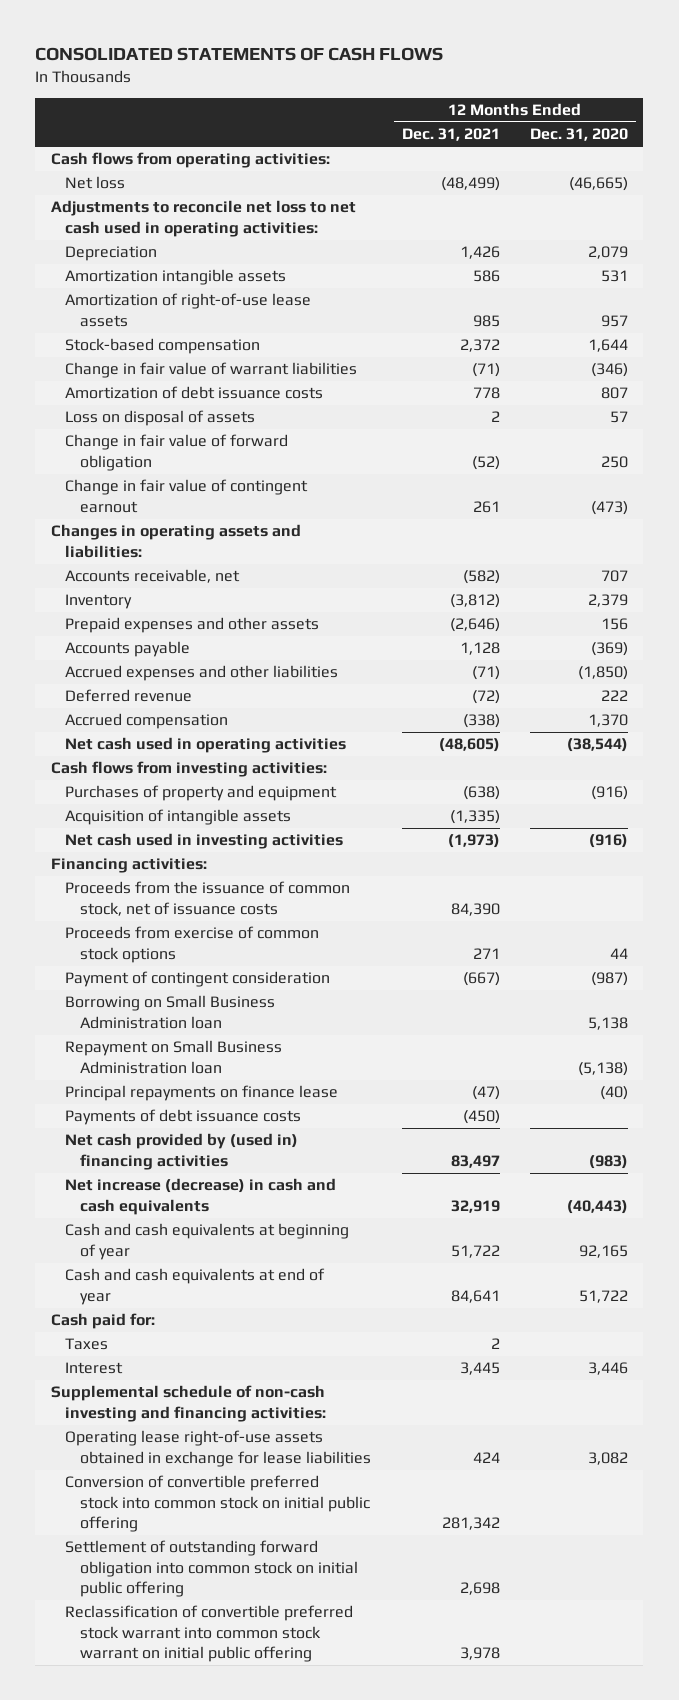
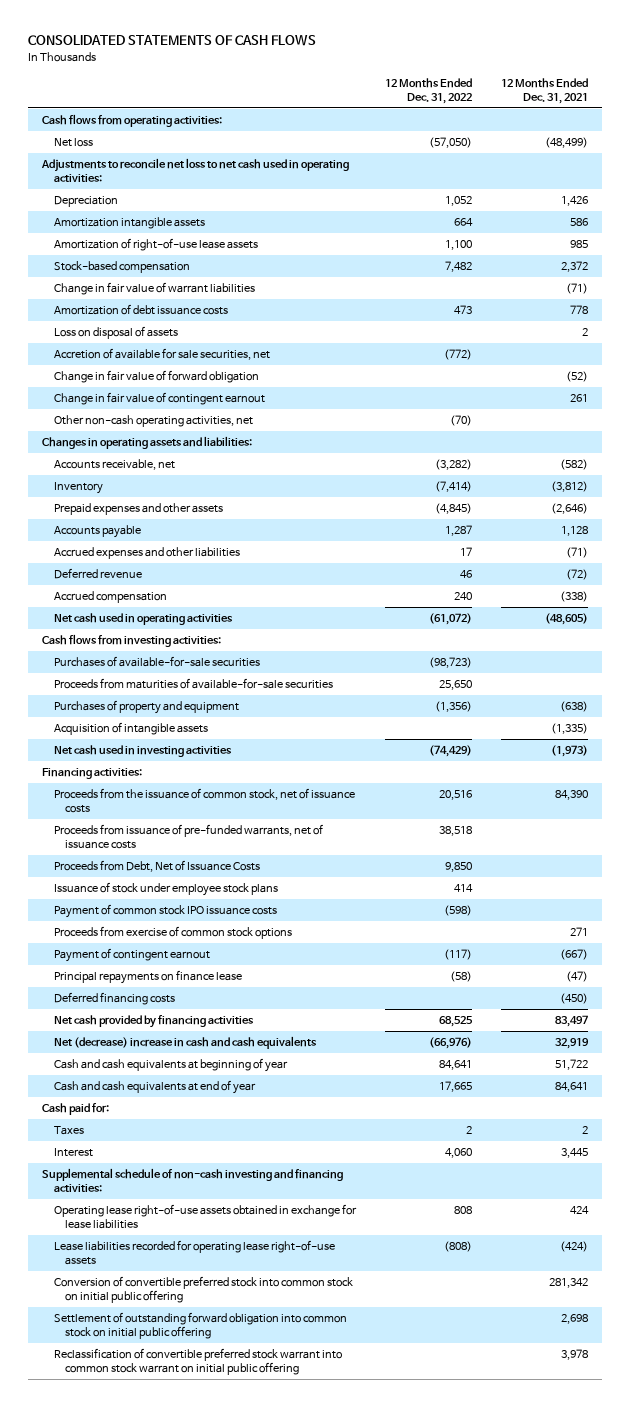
[530,128,629,142] Dec. 31, 2020 -> none
none -> [384,77,472,104] 12 Months Ended Dec. 31, 2022
none -> [53,347,270,360] Accretion of available for sale securities, net
none -> [53,414,253,427] Other non-cash operating activities, net
none -> [53,655,260,667] Purchases of available-for-sale securities
none -> [53,677,333,689] Proceeds from maturities of available-for-sale securities
none -> [53,823,323,850] Proceeds from issuance of pre-funded warrants, net of issuance costs
none -> [53,859,260,872] Proceeds from Debt, Net of Issuance Costs
none -> [53,881,278,896] Issuance of stock under employee stock plans
none -> [53,903,277,918] Payment of common stock IPO issuance costs
[65,995,276,1029] Borrowing on Small Business Administration loan -> none
[65,1040,283,1074] Repayment on Small Business Administration loan -> none
[65,971,331,988] Payment of contingent consideration -> [53,947,210,962] Payment of contingent earnout
[65,1109,302,1126] Payments of debt issuance costs -> none
none -> [53,991,175,1005] Deferred financing costs
[65,1133,299,1170] Net cash provided by (used in) financing activities -> [53,1014,254,1028] Net cash provided by financing activities
[65,1178,337,1215] Net increase (decrease) in cash and cash equivalents -> [53,1035,317,1049] Net (decrease) increase in cash and cash equivalents
none -> [53,1239,335,1266] Lease liabilities recorded for operating lease right-of-use assets

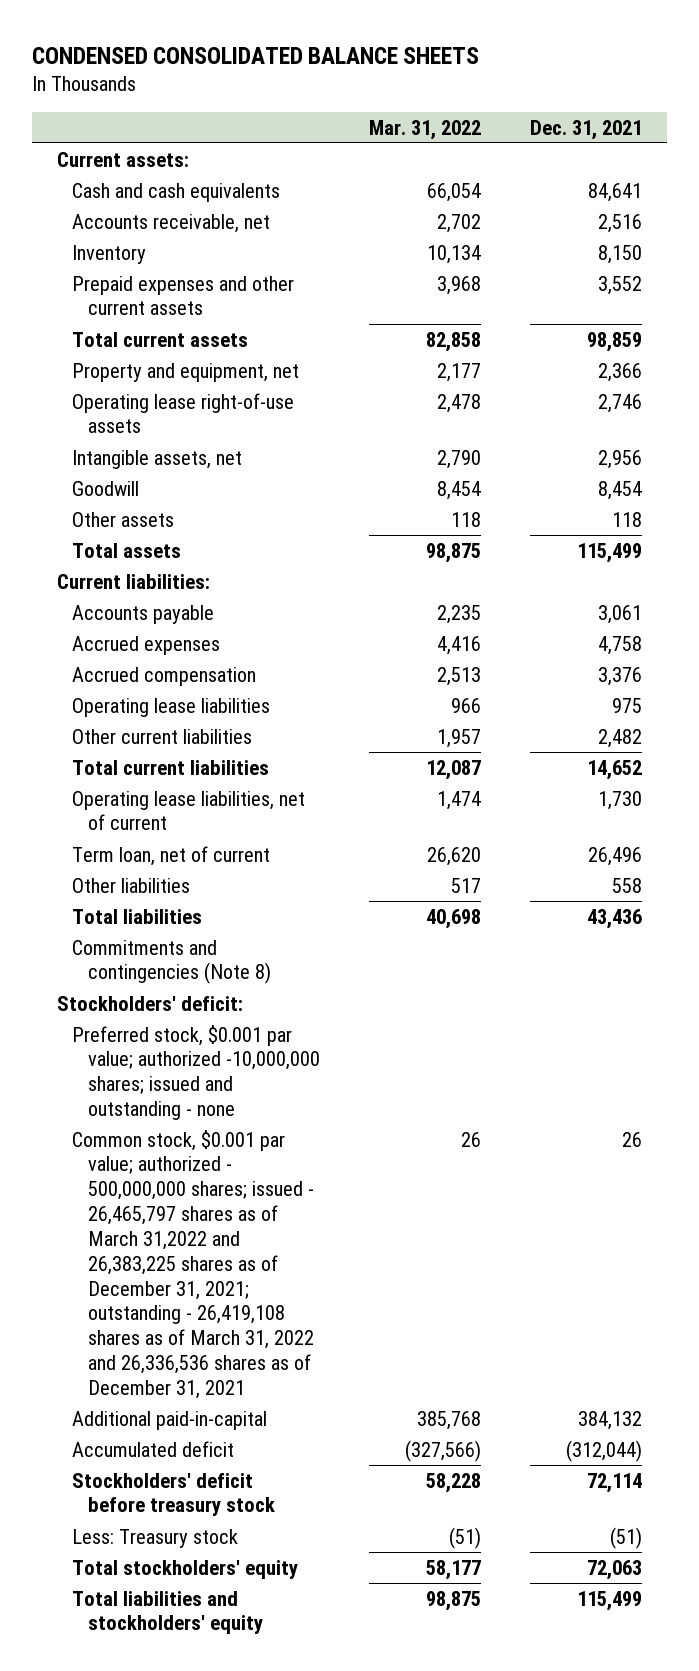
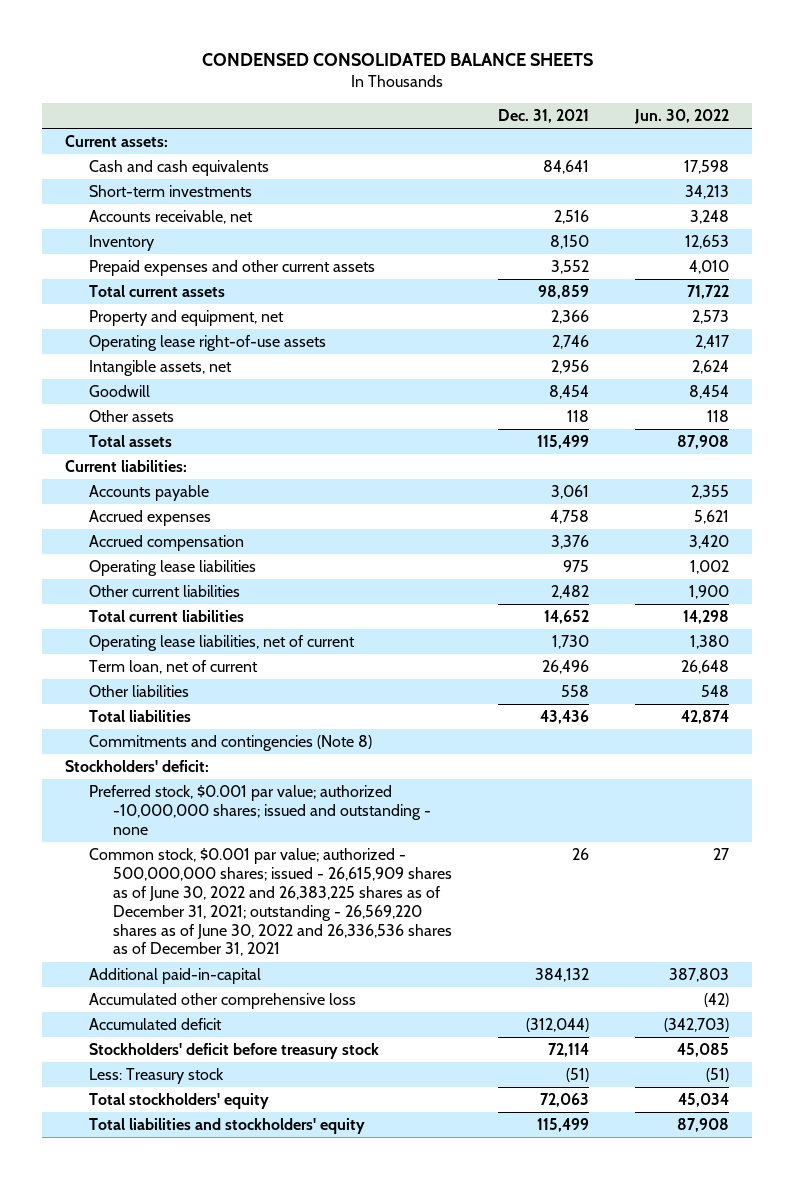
[368,119,481,140] Mar. 31, 2022 -> none
none -> [634,109,730,125] Jun. 30, 2022
none -> [88,185,252,198] Short-term investments
[72,1129,314,1399] Common stock, $0.001 par value; authorized - 500,000,000 shares; issued - 26,465,797 shares as of March 31,2022 and 26,383,225 shares as of December 31, 2021; outstanding - 26,419,108 shares as of March 31, 2022 and 26,336,536 shares as of December 31, 2021 -> [88,848,453,957] Common stock, $0.001 par value; authorized - 500,000,000 shares; issued - 26,615,909 shares as of June 30, 2022 and 26,383,225 shares as of December 31, 2021; outstanding - 26,569,220 shares as of June 30, 2022 and 26,336,536 shares as of December 31, 2021
none -> [88,993,356,1010] Accumulated other comprehensive loss

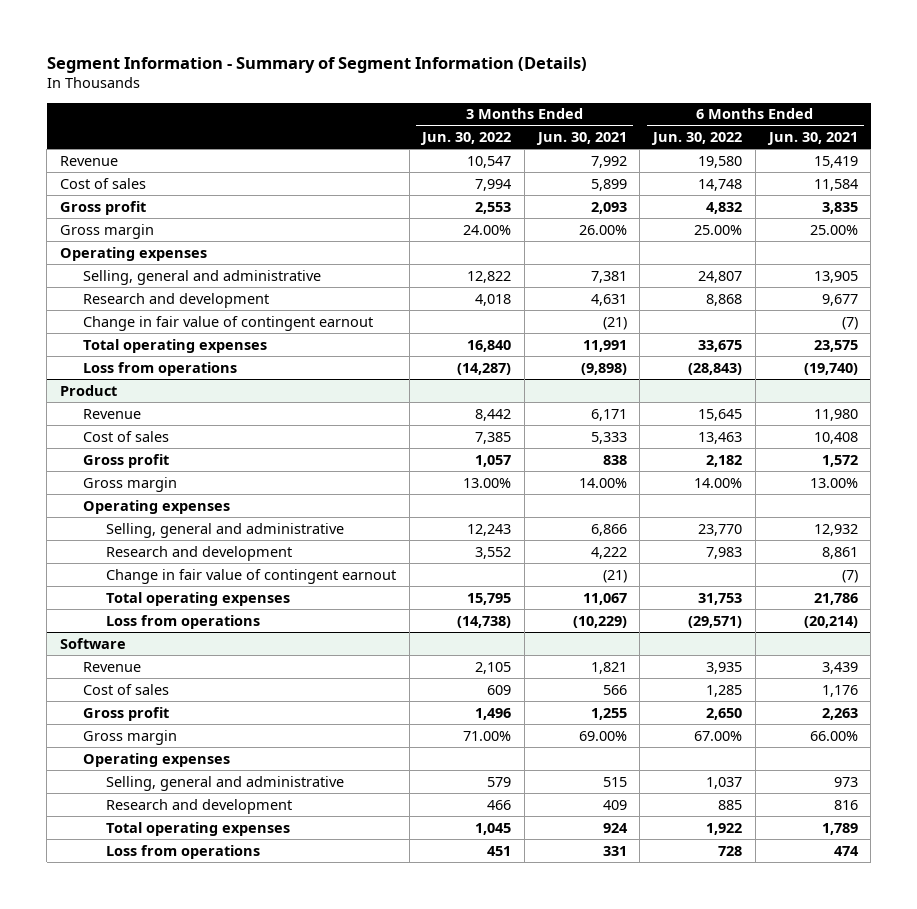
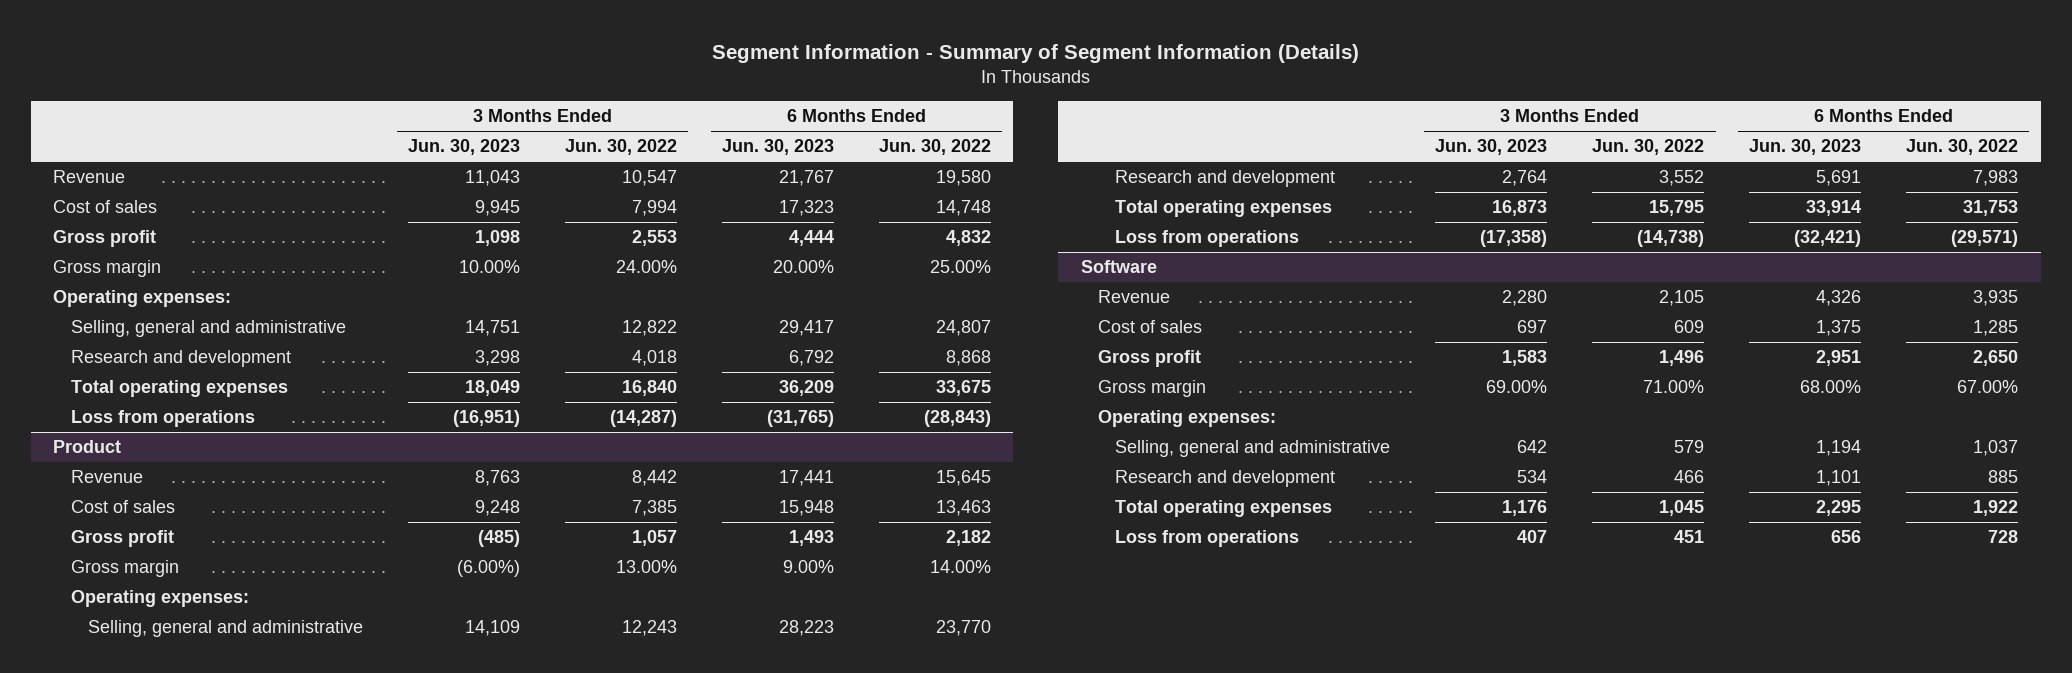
[535,132,627,146] Jun. 30, 2021 -> none
[766,132,858,146] Jun. 30, 2021 -> none
none -> [408,139,521,156] Jun. 30, 2023
none -> [722,139,835,156] Jun. 30, 2023
[59,246,207,261] Operating expenses -> [53,290,232,308] Operating expenses:
[82,315,373,331] Change in fair value of contingent earnout -> none
[82,499,230,514] Operating expenses -> [70,590,249,608] Operating expenses:
[105,568,396,584] Change in fair value of contingent earnout -> none
[82,752,230,767] Operating expenses -> [1098,410,1277,428] Operating expenses:

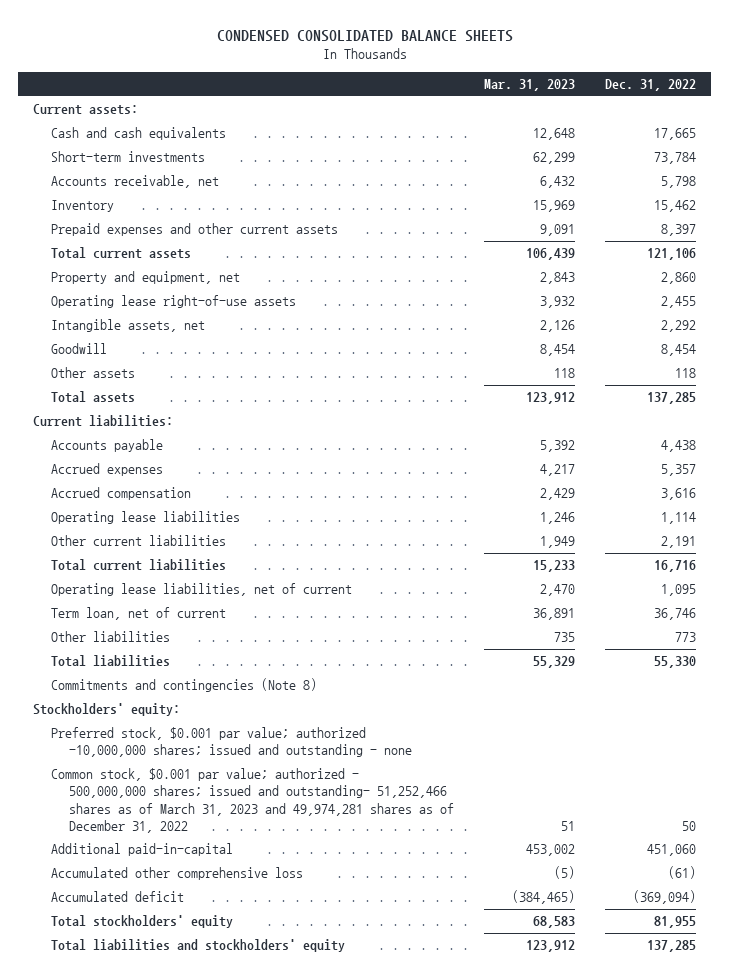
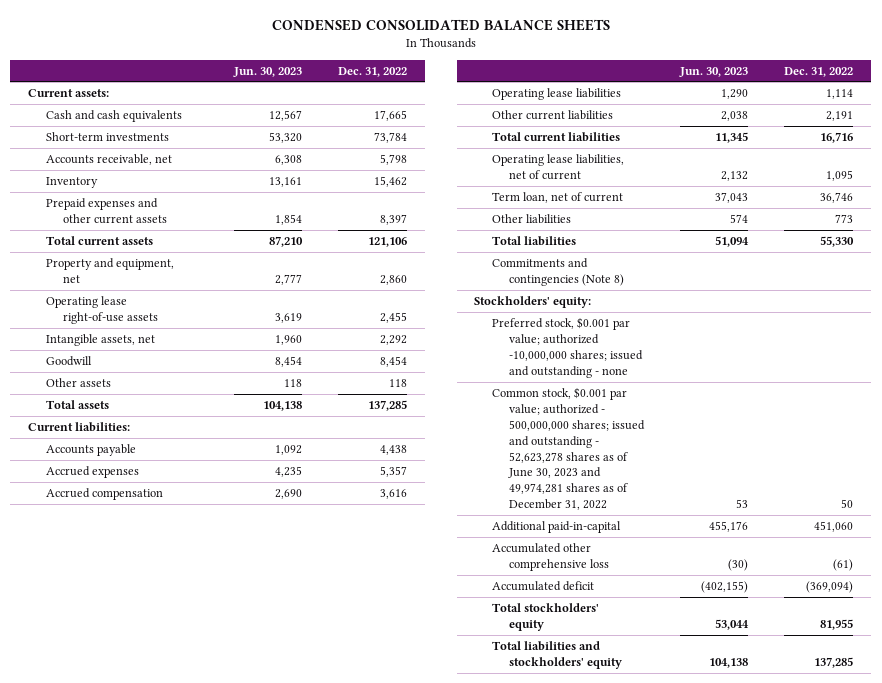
[484,79,576,92] Mar. 31, 2023 -> none
none -> [233,66,303,77] Jun. 30, 2023
[51,768,455,833] Common stock, $0.001 par value; authorized - 500,000,000 shares; issued and outstanding- 51,252,466 shares as of March 31, 2023 and 49,974,281 shares as of December 31, 2022 -> [491,387,646,511] Common stock, $0.001 par value; authorized - 500,000,000 shares; issued and outstanding - 52,623,278 shares as of June 30, 2023 and 49,974,281 shares as of December 31, 2022

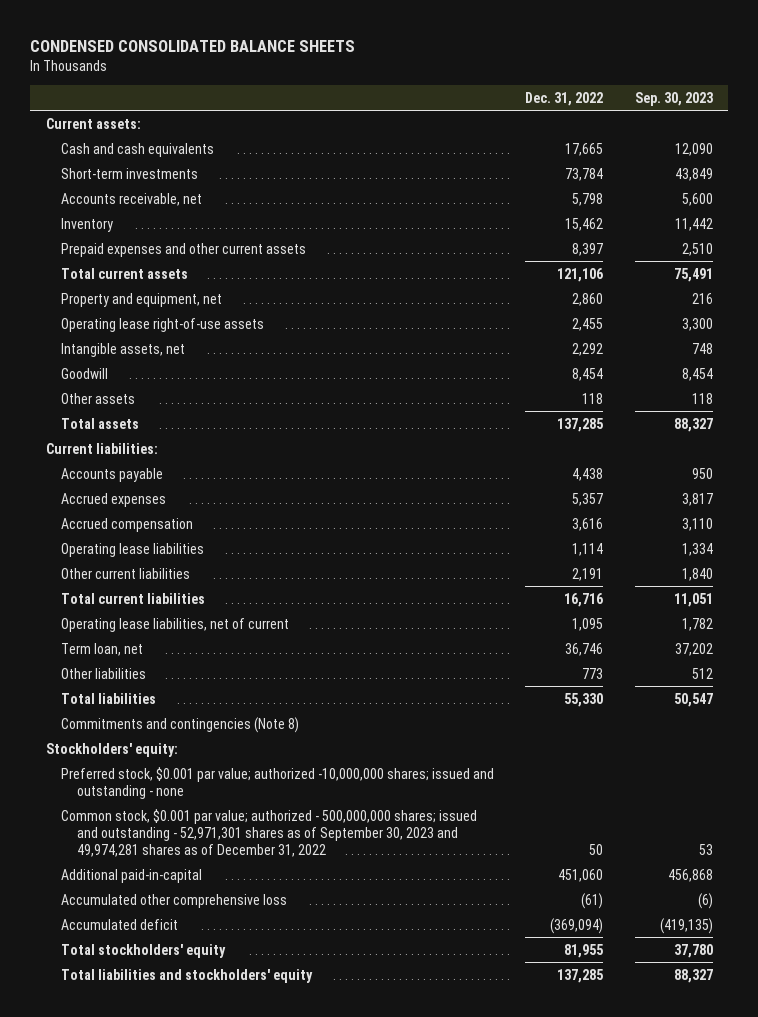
[233,66,303,77] Jun. 30, 2023 -> none
none -> [634,91,713,106] Sep. 30, 2023
[491,192,623,204] Term loan, net of current -> [61,642,144,656] Term loan, net
[491,387,646,511] Common stock, $0.001 par value; authorized - 500,000,000 shares; issued and outstanding - 52,623,278 shares as of June 30, 2023 and 49,974,281 shares as of December 31, 2022 -> [61,808,478,857] Common stock, $0.001 par value; authorized - 500,000,000 shares; issued and outstanding - 52,971,301 shares as of September 30, 2023 and 49,974,281 shares as of December 31, 2022

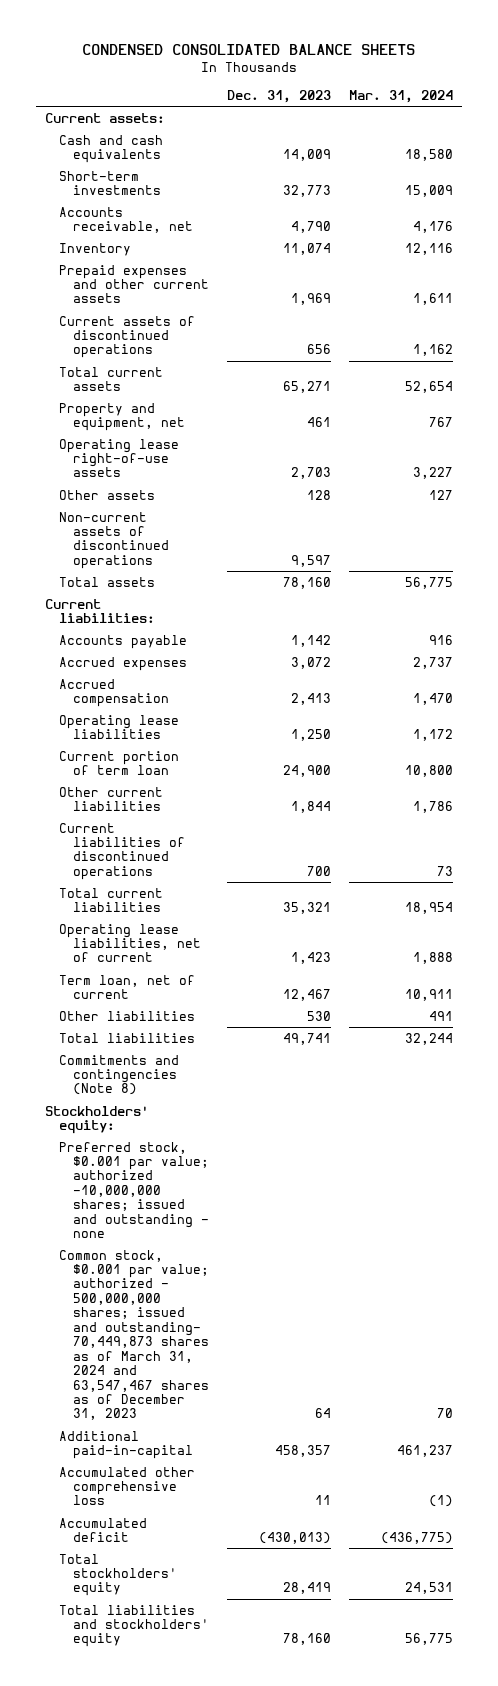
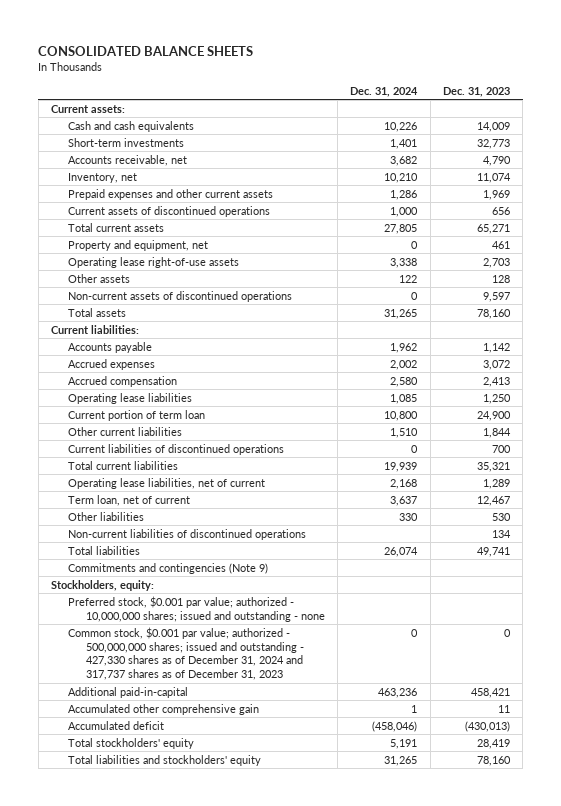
[82,44,416,56] CONDENSED CONSOLIDATED BALANCE SHEETS -> [38,45,254,56] CONSOLIDATED BALANCE SHEETS
[348,89,453,103] Mar. 31, 2024 -> none
none -> [350,86,419,97] Dec. 31, 2024
[59,242,132,256] Inventory -> [68,172,138,183] Inventory, net
[290,952,331,965] 1,423 -> [482,478,510,489] 1,289
none -> [68,528,307,540] Non-current liabilities of discontinued operations
[59,1054,180,1096] Commitments and contingencies (Note 8) -> [68,562,269,574] Commitments and contingencies (Note 9)
[45,1105,150,1135] Stockholders' equity: -> [51,579,155,591] Stockholders, equity:
[59,1141,210,1239] Preferred stock, $0.001 par value; authorized -10,000,000 shares; issued and outstanding - none -> [68,595,325,622] Preferred stock, $0.001 par value; authorized - 10,000,000 shares; issued and outstanding - none
[59,1249,210,1421] Common stock, $0.001 par value; authorized - 500,000,000 shares; issued and outstanding- 70,449,873 shares as of March 31, 2024 and 63,547,467 shares as of December 31, 2023 -> [68,626,304,681] Common stock, $0.001 par value; authorized - 500,000,000 shares; issued and outstanding - 427,330 shares as of December 31, 2024 and 317,737 shares as of December 31, 2023
[314,1408,331,1419] 64 -> [503,628,511,637] 0
[274,1445,331,1458] 458,357 -> [470,687,510,698] 458,421
[59,1466,196,1506] Accumulated other comprehensive loss -> [68,703,260,715] Accumulated other comprehensive gain

